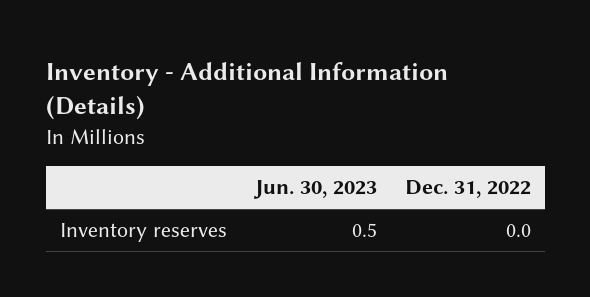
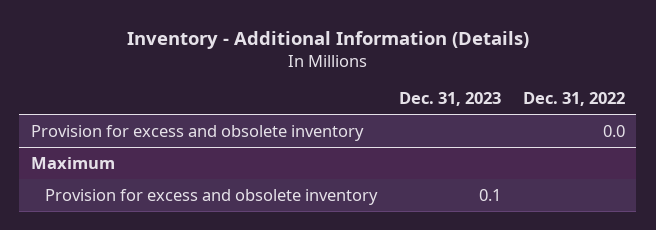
[252,180,377,200] Jun. 30, 2023 -> none
none -> [398,92,501,107] Dec. 31, 2023
[59,223,227,243] Inventory reserves -> [30,124,364,141] Provision for excess and obsolete inventory
none -> [30,156,115,169] Maximum
none -> [44,188,378,205] Provision for excess and obsolete inventory

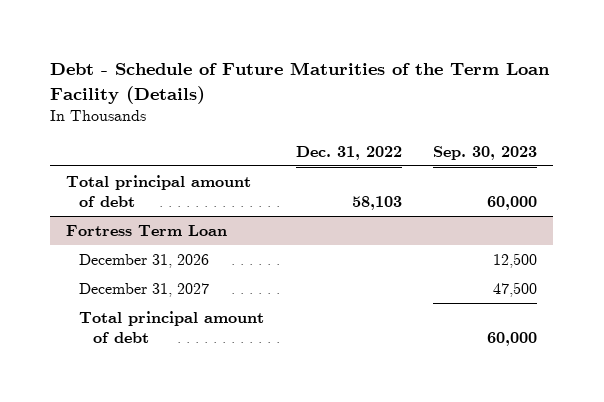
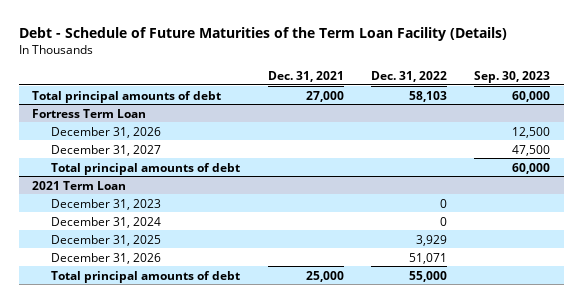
none -> [267,70,344,82] Dec. 31, 2021
[66,174,252,207] Total principal amount of debt -> [32,90,222,103] Total principal amounts of debt
[79,310,265,343] Total principal amount of debt -> [51,162,241,175] Total principal amounts of debt
none -> [32,180,127,190] 2021 Term Loan
none -> [51,198,162,210] December 31, 2023
none -> [51,216,162,228] December 31, 2024
none -> [51,234,162,246] December 31, 2025
none -> [51,252,162,264] December 31, 2026
none -> [51,270,241,283] Total principal amounts of debt

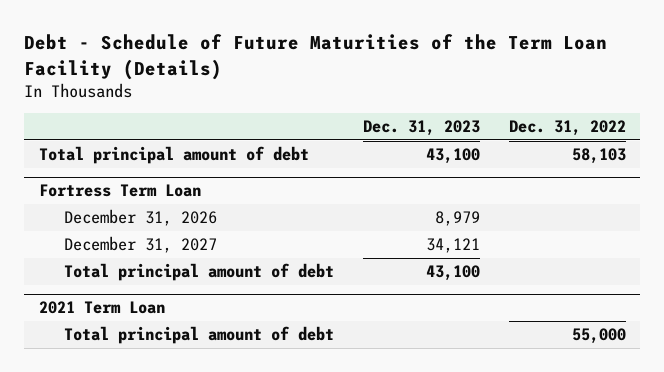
[267,70,344,82] Dec. 31, 2021 -> none
[474,70,551,83] Sep. 30, 2023 -> none
none -> [363,119,481,136] Dec. 31, 2023
[32,90,222,103] Total principal amounts of debt -> [38,146,309,165] Total principal amount of debt
[51,162,241,175] Total principal amounts of debt -> [64,263,335,282] Total principal amount of debt
[51,198,162,210] December 31, 2023 -> none
[51,216,162,228] December 31, 2024 -> none
[51,234,162,246] December 31, 2025 -> none
[51,252,162,264] December 31, 2026 -> none
[51,270,241,283] Total principal amounts of debt -> [64,326,335,345] Total principal amount of debt

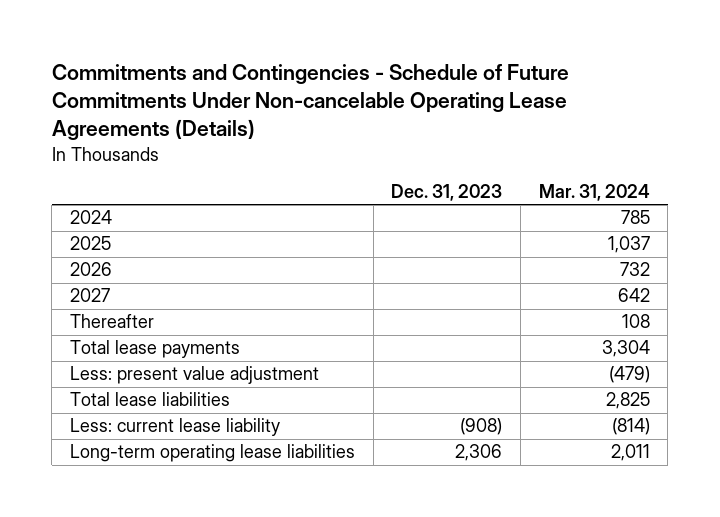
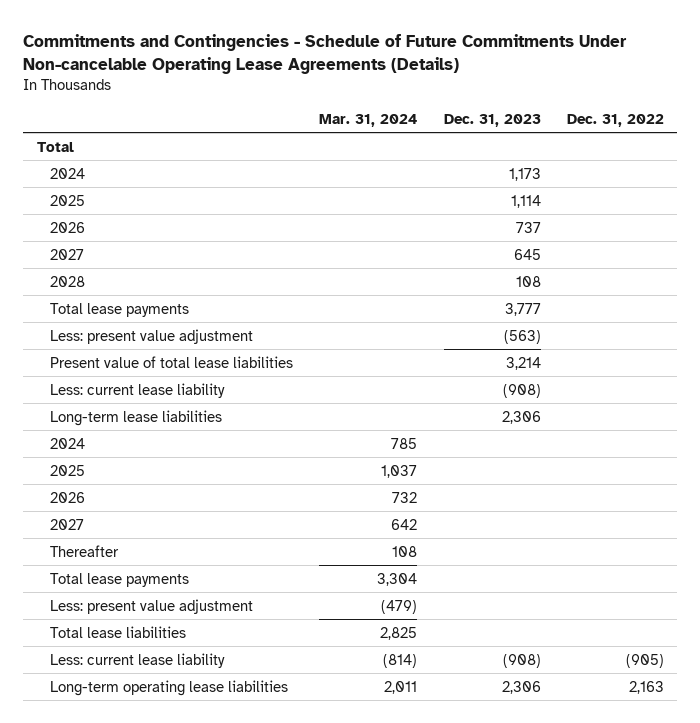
none -> [566,113,664,127] Dec. 31, 2022
none -> [36,141,74,152] Total
none -> [50,167,86,179] 2024
none -> [50,194,86,206] 2025
none -> [50,221,86,233] 2026
none -> [50,248,85,260] 2027
none -> [50,275,86,287] 2028
none -> [50,302,190,317] Total lease payments
none -> [50,328,254,344] Less: present value adjustment
none -> [50,355,294,368] Present value of total lease liabilities
none -> [50,382,226,398] Less: current lease liability
none -> [50,409,223,426] Long-term lease liabilities

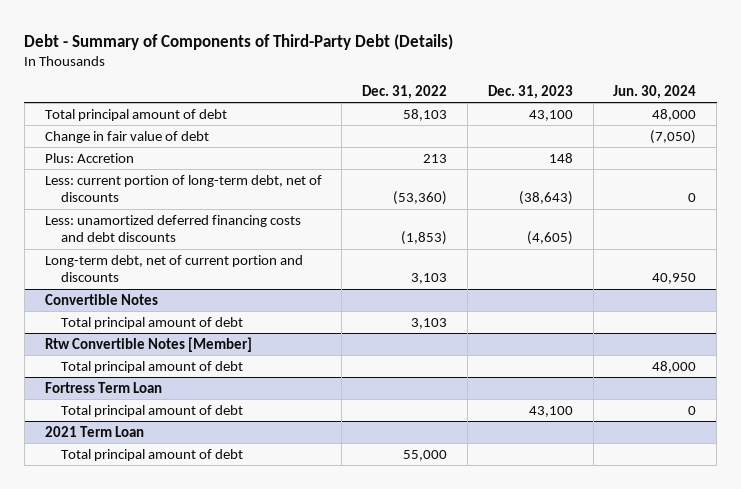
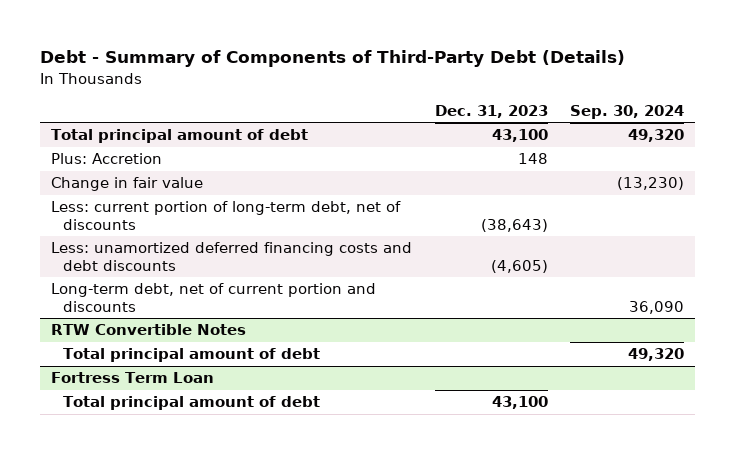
[362,85,448,100] Dec. 31, 2022 -> none
[613,85,697,100] Jun. 30, 2024 -> none
none -> [569,104,684,119] Sep. 30, 2024
[44,130,209,143] Change in fair value of debt -> none
none -> [51,177,204,192] Change in fair value
[44,293,158,305] Convertible Notes -> none
[60,316,243,329] Total principal amount of debt -> none
[44,336,252,352] Rtw Convertible Notes [Member] -> [51,324,247,336] RTW Convertible Notes
[44,425,144,437] 2021 Term Loan -> none
[60,448,243,461] Total principal amount of debt -> none

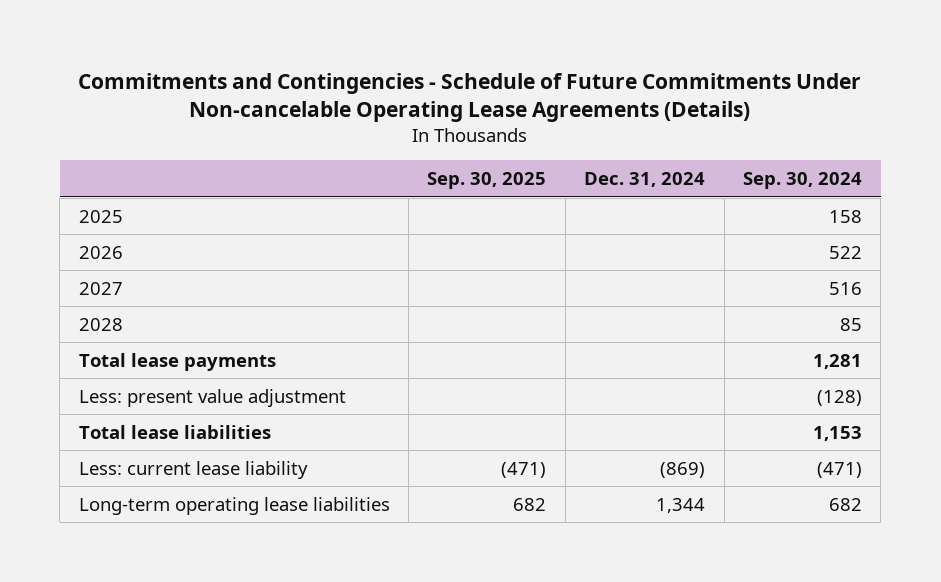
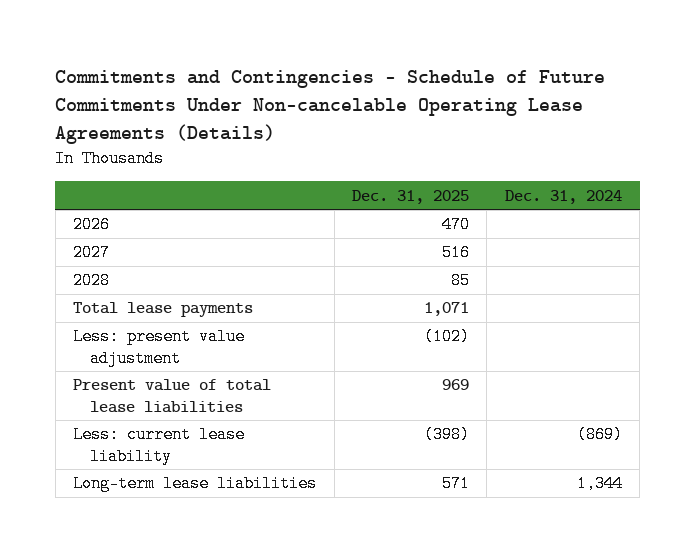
[427,172,547,190] Sep. 30, 2025 -> none
[742,172,862,190] Sep. 30, 2024 -> none
none -> [352,189,470,204] Dec. 31, 2025
[78,209,123,223] 2025 -> none
[78,424,271,439] Total lease liabilities -> [73,379,272,413] Present value of total lease liabilities
[78,496,390,515] Long-term operating lease liabilities -> [73,475,318,493] Long-term lease liabilities

